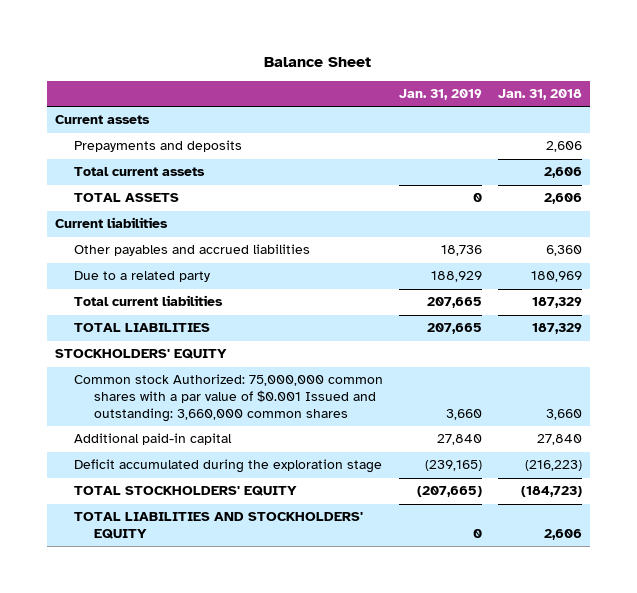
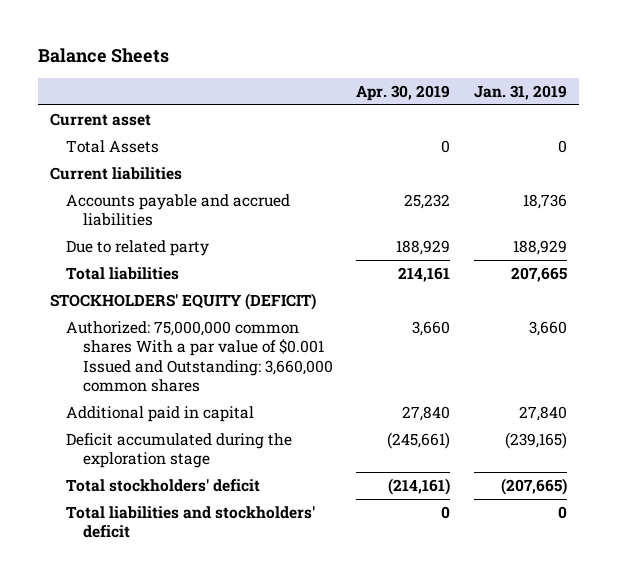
[264,57,372,68] Balance Sheet -> [38,48,170,64] Balance Sheets
[498,89,583,101] Jan. 31, 2018 -> none
none -> [356,85,451,102] Apr. 30, 2019
[74,140,243,153] Prepayments and deposits -> none
[74,167,206,177] Total current assets -> none
[54,115,150,125] Current assets -> [49,112,151,126] Current asset
[74,193,180,203] TOTAL ASSETS -> [66,139,160,153] Total Assets
[74,295,224,307] Total current liabilities -> none
[74,244,311,257] Other payables and accrued liabilities -> [66,193,291,227] Accounts payable and accrued liabilities
[74,271,211,283] Due to a related party -> [66,239,210,256] Due to related party
[74,323,211,333] TOTAL LIABILITIES -> [66,266,180,280] Total liabilities
[54,349,227,360] STOCKHOLDERS' EQUITY -> [49,292,316,310] STOCKHOLDERS' EQUITY (DEFICIT)
[74,374,384,422] Common stock Authorized: 75,000,000 common shares with a par value of $0.001 Issued and outstanding: 3,660,000 common shares -> [66,320,333,393] Authorized: 75,000,000 common shares With a par value of $0.001 Issued and Outstanding: 3,660,000 common shares
[74,433,233,446] Additional paid-in capital -> [66,405,255,422] Additional paid in capital
[74,486,298,497] TOTAL STOCKHOLDERS' EQUITY -> [66,478,261,492] Total stockholders' deficit
[74,512,364,540] TOTAL LIABILITIES AND STOCKHOLDERS' EQUITY -> [66,505,316,539] Total liabilities and stockholders' deficit

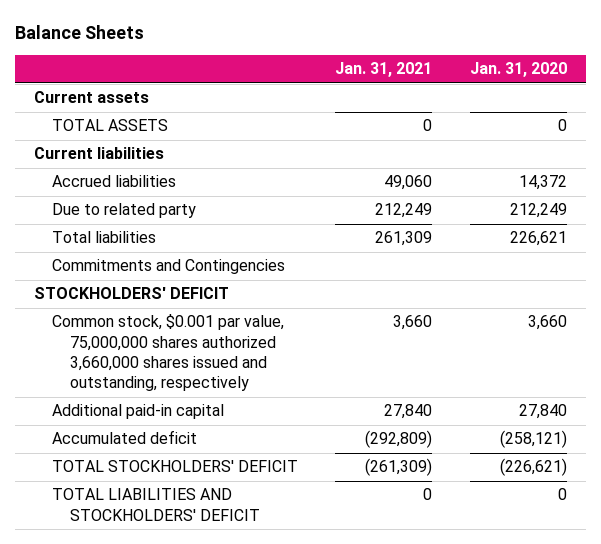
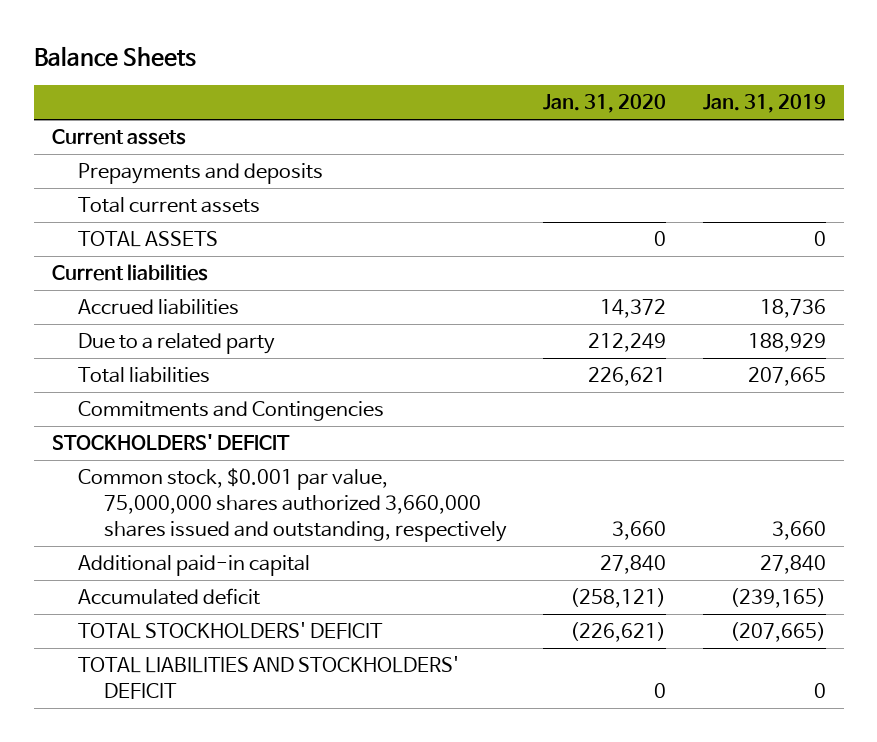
[335,62,433,78] Jan. 31, 2021 -> none
none -> [702,94,826,114] Jan. 31, 2019
none -> [77,163,323,185] Prepayments and deposits
none -> [77,197,260,214] Total current assets
[51,203,196,219] Due to related party -> [77,333,275,355] Due to a related party

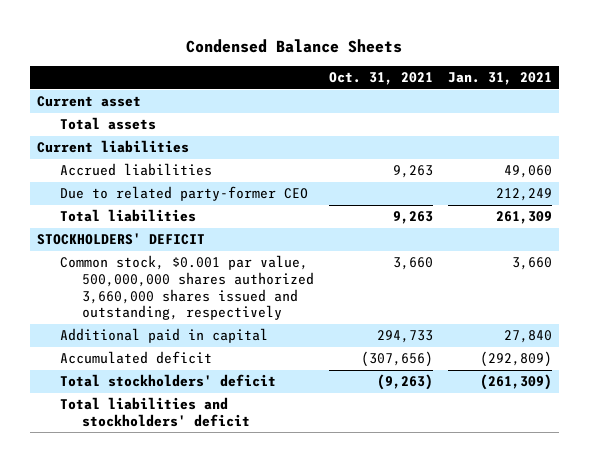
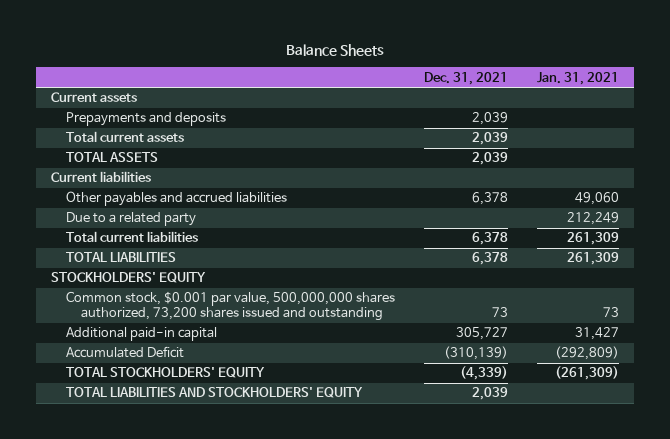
[186,38,403,53] Condensed Balance Sheets -> [285,44,384,57] Balance Sheets
[328,72,433,86] Oct. 31, 2021 -> none
none -> [424,71,509,85] Dec. 31, 2021
[37,96,142,108] Current asset -> [50,92,137,103] Current assets
none -> [65,112,226,127] Prepayments and deposits
none -> [65,131,184,143] Total current assets
[59,117,156,131] Total assets -> [65,152,158,163] TOTAL ASSETS
[59,163,212,177] Accrued liabilities -> [65,191,287,207] Other payables and accrued liabilities
[59,186,308,202] Due to related party-former CEO -> [65,212,196,227] Due to a related party
none -> [65,231,198,243] Total current liabilities
[59,209,196,223] Total liabilities -> [65,252,176,263] TOTAL LIABILITIES
[37,233,206,246] STOCKHOLDERS' DEFICIT -> [50,272,206,284] STOCKHOLDERS' EQUITY
[59,255,314,321] Common stock, $0.001 par value, 500,000,000 shares authorized 3,660,000 shares issued and outstanding, respectively -> [65,291,395,322] Common stock, $0.001 par value, 500,000,000 shares authorized, 73,200 shares issued and outstanding
[511,257,552,271] 3,660 -> [603,307,620,318] 73
[59,328,268,344] Additional paid in capital -> [65,327,217,342] Additional paid-in capital
[503,330,552,344] 27,840 -> [575,327,620,341] 31,427
[59,351,212,365] Accumulated deficit -> [65,346,184,359] Accumulated Deficit
[59,374,276,388] Total stockholders' deficit -> [65,367,265,379] TOTAL STOCKHOLDERS' EQUITY
[59,397,250,427] Total liabilities and stockholders' deficit -> [65,387,363,399] TOTAL LIABILITIES AND STOCKHOLDERS' EQUITY

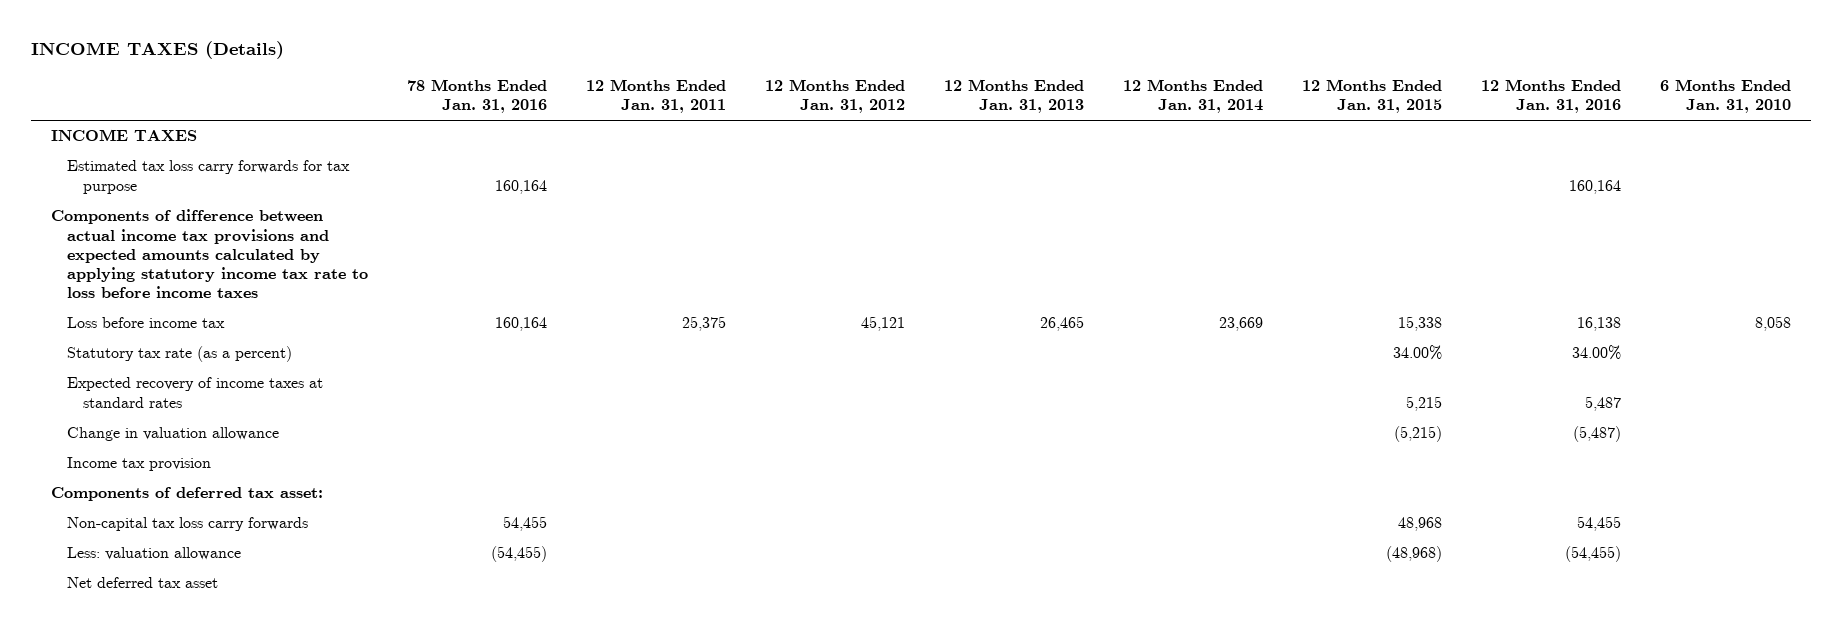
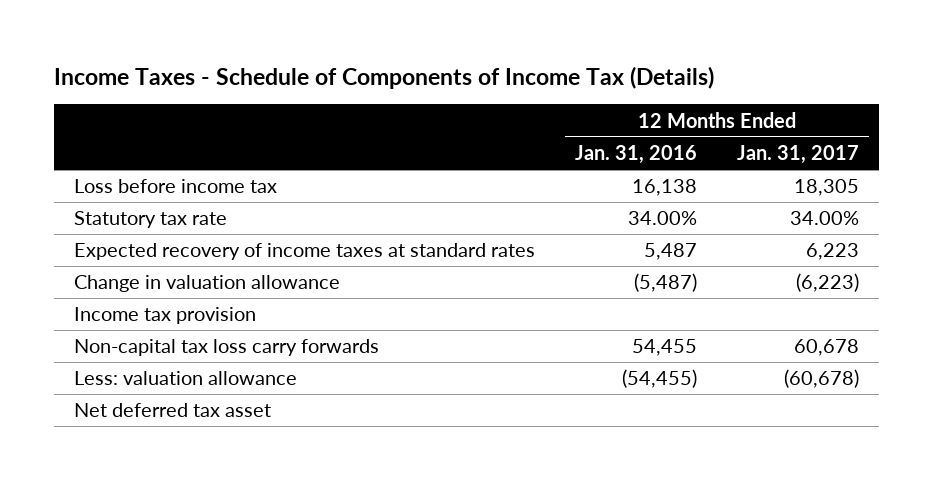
[31,41,285,60] INCOME TAXES (Details) -> [54,65,715,89] Income Taxes - Schedule of Components of Income Tax (Details)
[407,79,548,114] 78 Months Ended Jan. 31, 2016 -> none
[586,79,727,114] 12 Months Ended Jan. 31, 2011 -> none
[765,79,906,114] 12 Months Ended Jan. 31, 2012 -> none
[944,79,1085,114] 12 Months Ended Jan. 31, 2013 -> none
[1123,79,1264,114] 12 Months Ended Jan. 31, 2014 -> none
[1302,79,1443,114] 12 Months Ended Jan. 31, 2015 -> none
[1660,79,1792,114] 6 Months Ended Jan. 31, 2010 -> none
none -> [737,145,860,165] Jan. 31, 2017
[50,129,197,142] INCOME TAXES -> none
[67,160,351,194] Estimated tax loss carry forwards for tax purpose -> none
[50,209,369,299] Components of difference between actual income tax provisions and expected amounts calculated by applying statutory income tax rate to loss before income taxes -> none
[67,346,293,363] Statutory tax rate (as a percent) -> [74,211,228,229] Statutory tax rate
[50,487,323,502] Components of deferred tax asset: -> none

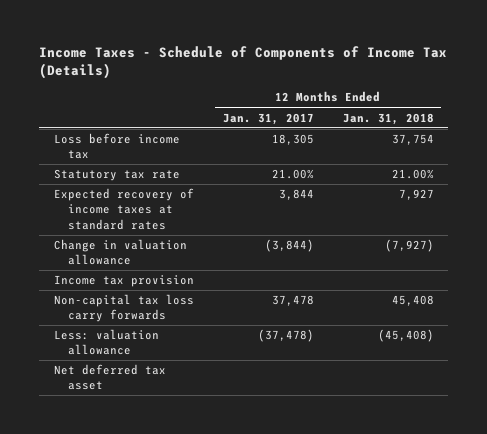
[575,145,698,165] Jan. 31, 2016 -> none
none -> [342,112,434,125] Jan. 31, 2018
[790,211,860,226] 34.00% -> [271,169,314,180] 21.00%
[806,243,860,261] 6,223 -> [278,189,314,201] 3,844
[796,273,860,293] (6,223) -> [264,239,314,253] (3,844)
[794,339,860,357] 60,678 -> [271,295,314,307] 37,478
[784,369,860,389] (60,678) -> [257,329,314,343] (37,478)

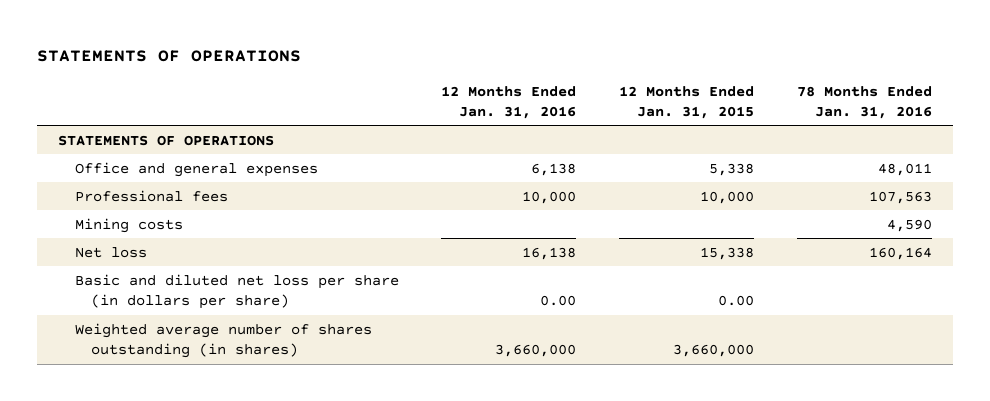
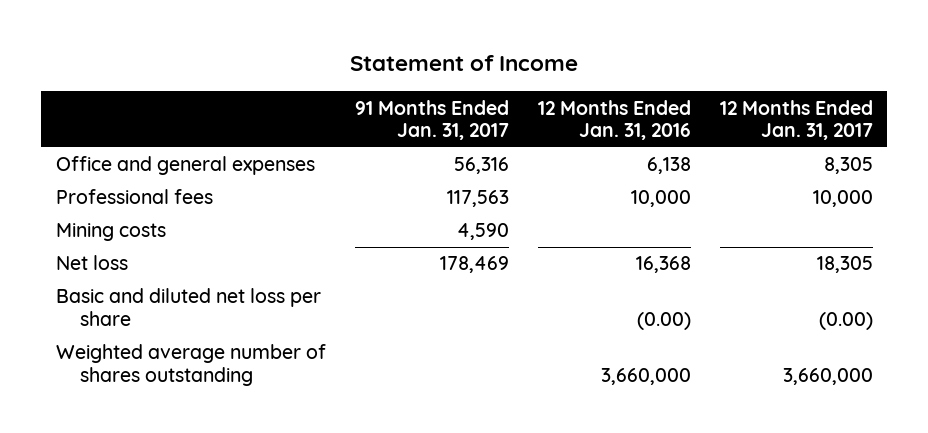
[36,50,301,63] STATEMENTS OF OPERATIONS -> [350,55,579,72] Statement of Income
[619,85,755,119] 12 Months Ended Jan. 31, 2015 -> none
[796,85,932,119] 78 Months Ended Jan. 31, 2016 -> none
none -> [354,99,509,141] 91 Months Ended Jan. 31, 2017
none -> [719,99,873,141] 12 Months Ended Jan. 31, 2017
[58,134,275,146] STATEMENTS OF OPERATIONS -> none
[522,246,577,260] 16,138 -> [635,256,691,274] 16,368
[74,273,399,309] Basic and diluted net loss per share (in dollars per share) -> [55,288,321,327] Basic and diluted net loss per share
[540,294,577,306] 0.00 -> [636,312,691,331] (0.00)
[74,322,372,358] Weighted average number of shares outstanding (in shares) -> [55,344,326,387] Weighted average number of shares outstanding

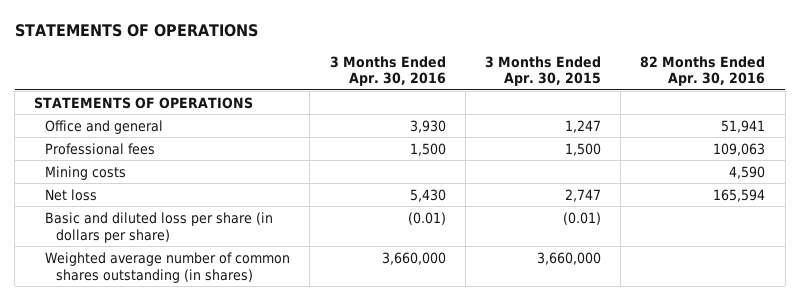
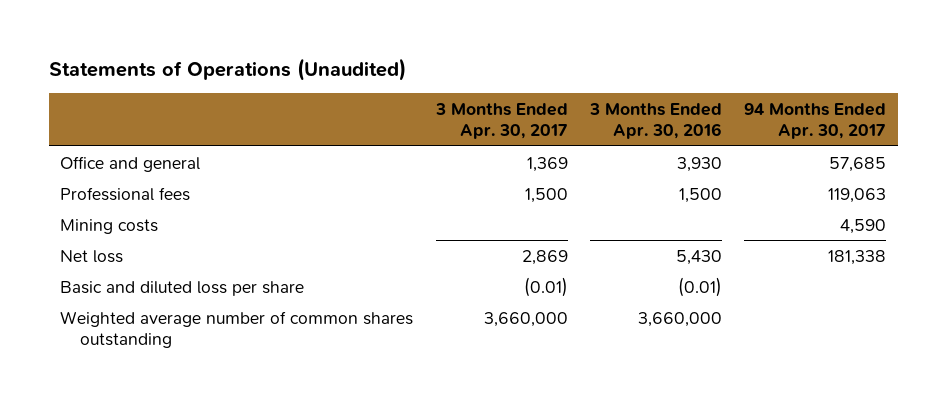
[14,24,258,38] STATEMENTS OF OPERATIONS -> [49,57,407,81] Statements of Operations (Unaudited)
[485,55,602,87] 3 Months Ended Apr. 30, 2015 -> none
[640,55,766,87] 82 Months Ended Apr. 30, 2016 -> none
none -> [434,102,568,139] 3 Months Ended Apr. 30, 2017
none -> [744,102,887,139] 94 Months Ended Apr. 30, 2017
[34,96,254,109] STATEMENTS OF OPERATIONS -> none
[45,211,274,243] Basic and diluted loss per share (in dollars per share) -> [60,280,305,296] Basic and diluted loss per share
[45,251,291,283] Weighted average number of common shares outstanding (in shares) -> [60,310,414,348] Weighted average number of common shares outstanding

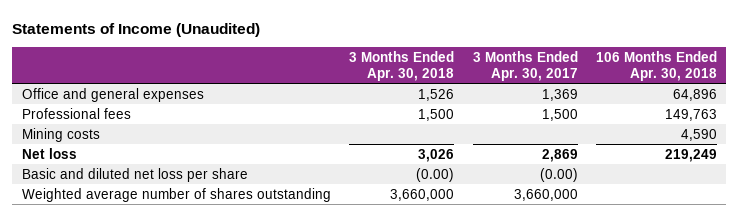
[49,57,407,81] Statements of Operations (Unaudited) -> [12,22,261,37] Statements of Income (Unaudited)
[589,102,723,139] 3 Months Ended Apr. 30, 2016 -> none
[744,102,887,139] 94 Months Ended Apr. 30, 2017 -> none
none -> [349,50,455,81] 3 Months Ended Apr. 30, 2018
none -> [596,50,718,81] 106 Months Ended Apr. 30, 2018
[60,155,201,172] Office and general -> [21,87,204,102] Office and general expenses
[60,280,305,296] Basic and diluted loss per share -> [21,167,248,182] Basic and diluted net loss per share
[523,276,568,297] (0.01) -> [539,167,578,182] (0.00)
[60,310,414,348] Weighted average number of common shares outstanding -> [21,187,331,202] Weighted average number of shares outstanding

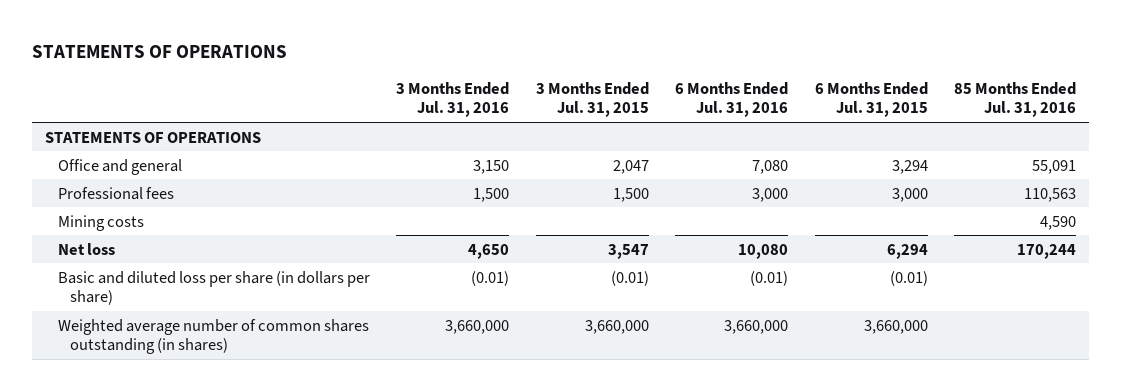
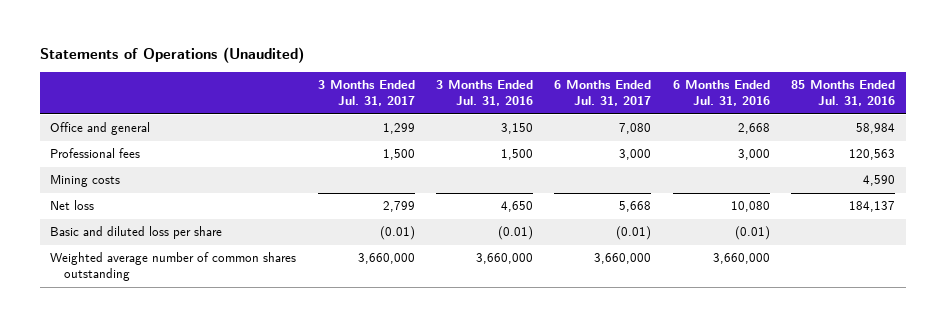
[31,44,287,58] STATEMENTS OF OPERATIONS -> [39,47,304,64] Statements of Operations (Unaudited)
[535,81,649,118] 3 Months Ended Jul. 31, 2015 -> none
[814,81,928,118] 6 Months Ended Jul. 31, 2015 -> none
none -> [317,80,415,107] 3 Months Ended Jul. 31, 2017
none -> [554,80,652,107] 6 Months Ended Jul. 31, 2017
[45,131,262,143] STATEMENTS OF OPERATIONS -> none
[752,159,789,174] 7,080 -> [737,123,770,135] 2,668
[1031,159,1076,174] 55,091 -> [855,123,895,135] 58,984
[1023,187,1076,202] 110,563 -> [848,149,895,161] 120,563
[1016,243,1076,259] 170,244 -> [848,201,895,213] 184,137
[57,270,370,306] Basic and diluted loss per share (in dollars per share) -> [50,226,223,240] Basic and diluted loss per share
[57,318,369,355] Weighted average number of common shares outstanding (in shares) -> [50,252,297,282] Weighted average number of common shares outstanding

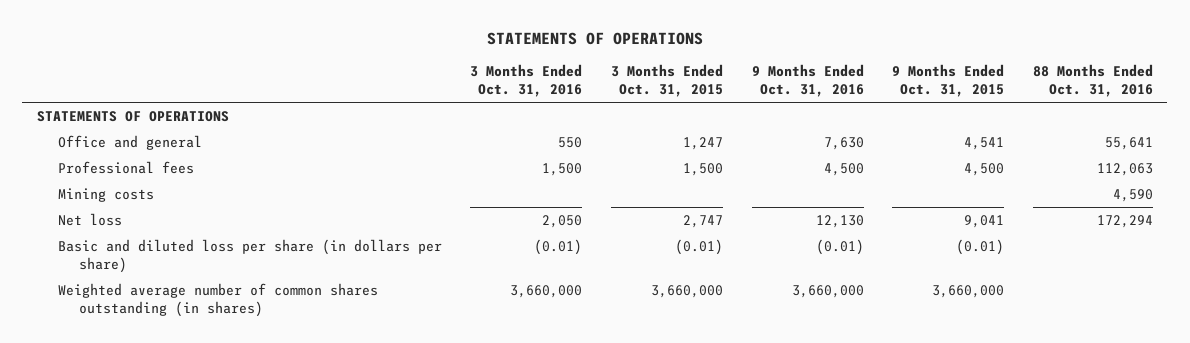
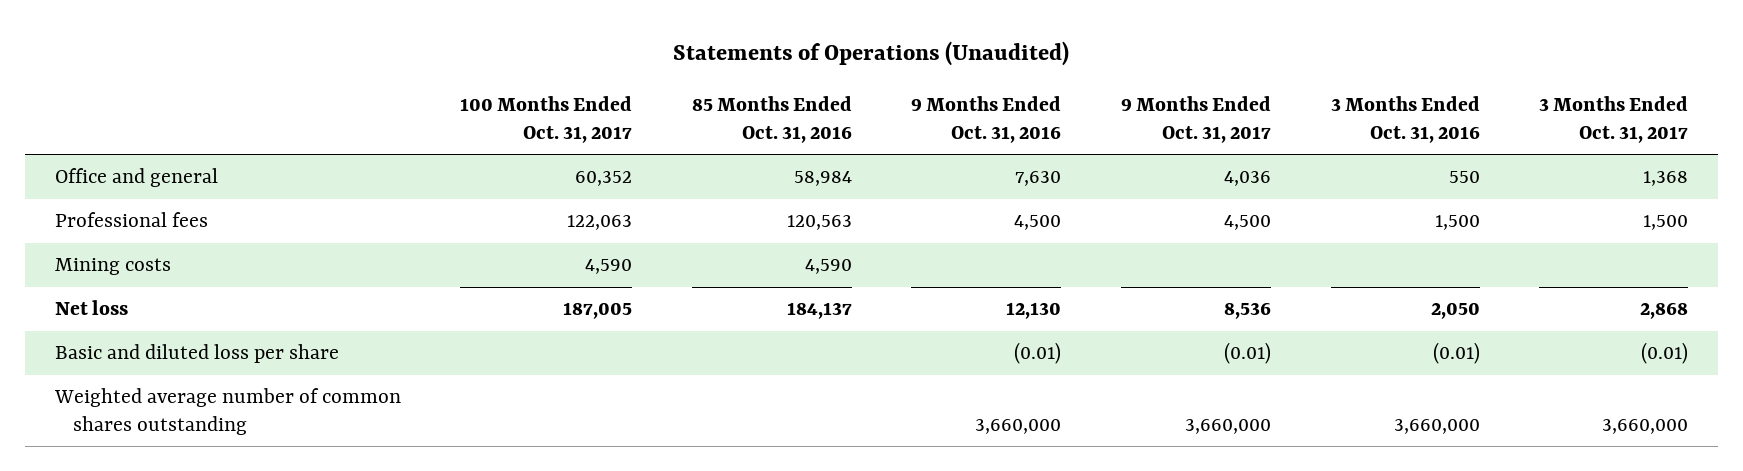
[486,32,703,46] STATEMENTS OF OPERATIONS -> [673,41,1070,67] Statements of Operations (Unaudited)
[611,64,724,98] 3 Months Ended Oct. 31, 2015 -> none
[892,64,1005,98] 9 Months Ended Oct. 31, 2015 -> none
[1033,64,1154,98] 88 Months Ended Oct. 31, 2016 -> none
none -> [460,96,633,143] 100 Months Ended Oct. 31, 2017
none -> [691,96,852,143] 85 Months Ended Oct. 31, 2016
none -> [1120,96,1271,143] 9 Months Ended Oct. 31, 2017
none -> [1539,96,1689,143] 3 Months Ended Oct. 31, 2017
[36,110,229,122] STATEMENTS OF OPERATIONS -> none
[57,238,442,273] Basic and diluted loss per share (in dollars per share) -> [54,344,339,364] Basic and diluted loss per share
[57,282,378,317] Weighted average number of common shares outstanding (in shares) -> [53,388,401,436] Weighted average number of common shares outstanding

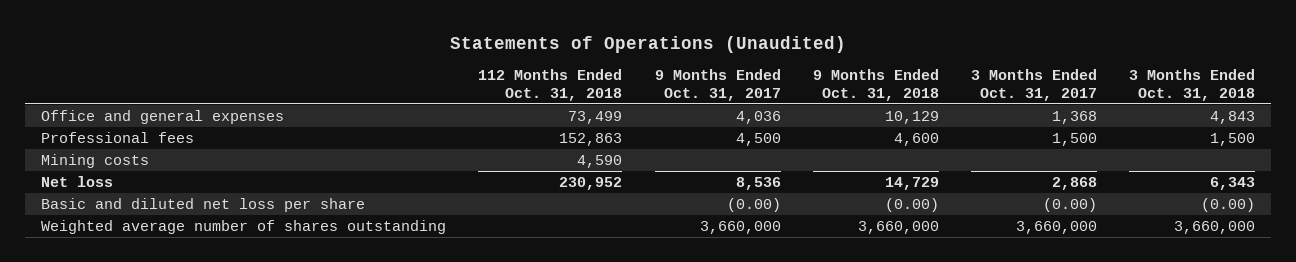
[460,96,633,143] 100 Months Ended Oct. 31, 2017 -> none
[691,96,852,143] 85 Months Ended Oct. 31, 2016 -> none
[911,96,1062,143] 9 Months Ended Oct. 31, 2016 -> none
[1330,96,1480,143] 3 Months Ended Oct. 31, 2016 -> none
none -> [478,68,623,101] 112 Months Ended Oct. 31, 2018
none -> [812,68,939,101] 9 Months Ended Oct. 31, 2018
none -> [1129,68,1256,101] 3 Months Ended Oct. 31, 2018
[54,168,218,188] Office and general -> [41,109,285,124] Office and general expenses
[54,344,339,364] Basic and diluted loss per share -> [41,197,366,212] Basic and diluted net loss per share
[1223,342,1271,365] (0.01) -> [726,197,781,212] (0.00)
[1641,342,1689,365] (0.01) -> [1042,197,1097,212] (0.00)
[53,388,401,436] Weighted average number of common shares outstanding -> [41,219,447,234] Weighted average number of shares outstanding

